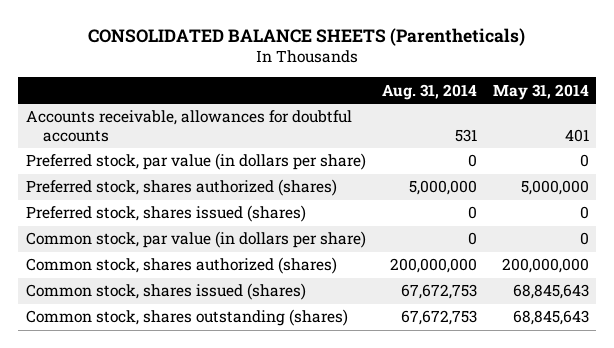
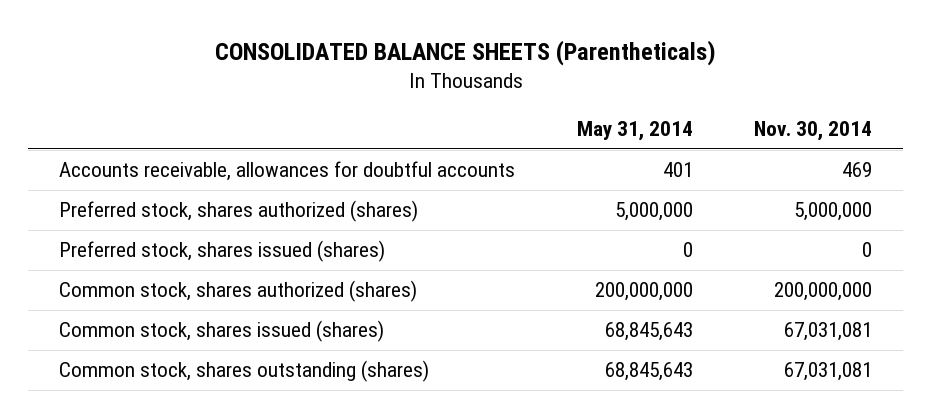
[381,83,477,100] Aug. 31, 2014 -> none
none -> [754,121,873,142] Nov. 30, 2014
[25,153,366,171] Preferred stock, par value (in dollars per share) -> none
[25,231,366,249] Common stock, par value (in dollars per share) -> none

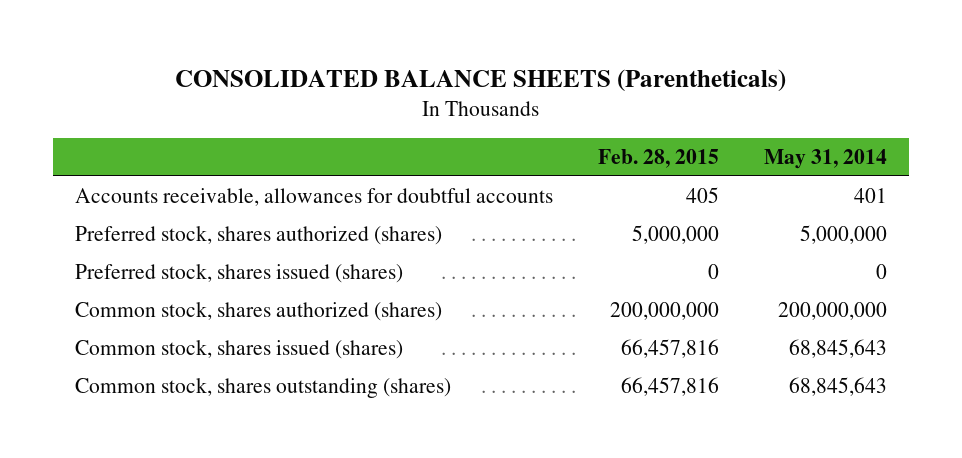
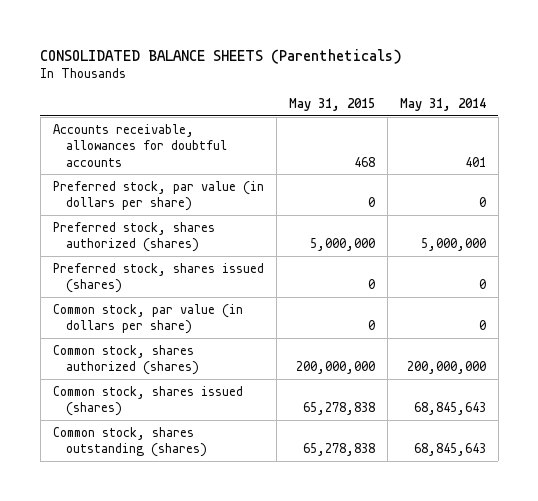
[598,148,720,168] Feb. 28, 2015 -> none
none -> [288,98,375,112] May 31, 2015
none -> [52,180,264,212] Preferred stock, par value (in dollars per share)
none -> [52,303,243,335] Common stock, par value (in dollars per share)

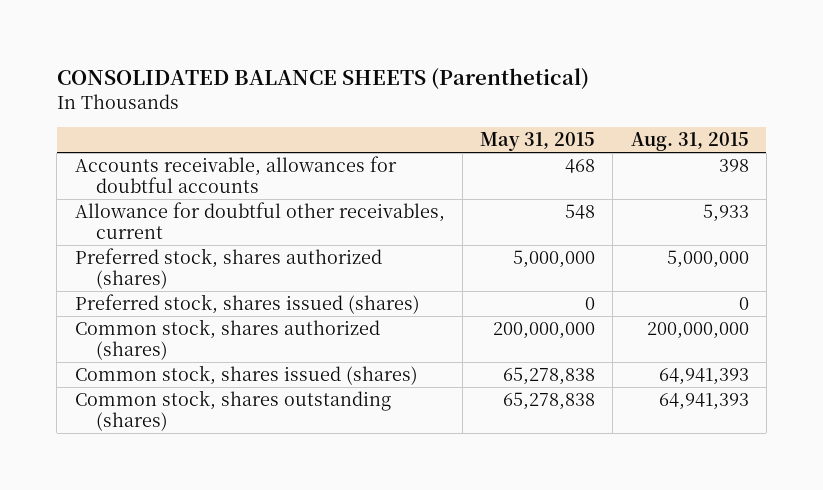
[40,48,403,64] CONSOLIDATED BALANCE SHEETS (Parentheticals) -> [56,67,589,90] CONSOLIDATED BALANCE SHEETS (Parenthetical)
[399,98,486,112] May 31, 2014 -> none
none -> [630,131,749,151] Aug. 31, 2015
[52,180,264,212] Preferred stock, par value (in dollars per share) -> none
none -> [74,202,445,239] Allowance for doubtful other receivables, current
[52,303,243,335] Common stock, par value (in dollars per share) -> none

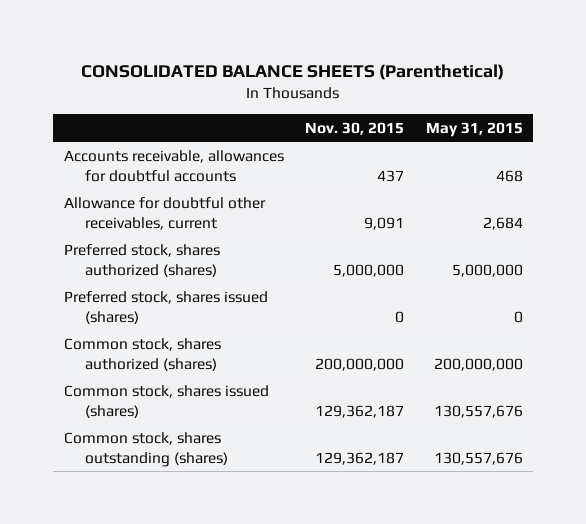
[630,131,749,151] Aug. 31, 2015 -> none
none -> [305,121,405,135] Nov. 30, 2015
[565,204,596,220] 548 -> [482,216,523,230] 2,684
[503,367,596,386] 65,278,838 -> [433,404,523,418] 130,557,676
[503,392,596,411] 65,278,838 -> [433,451,523,465] 130,557,676

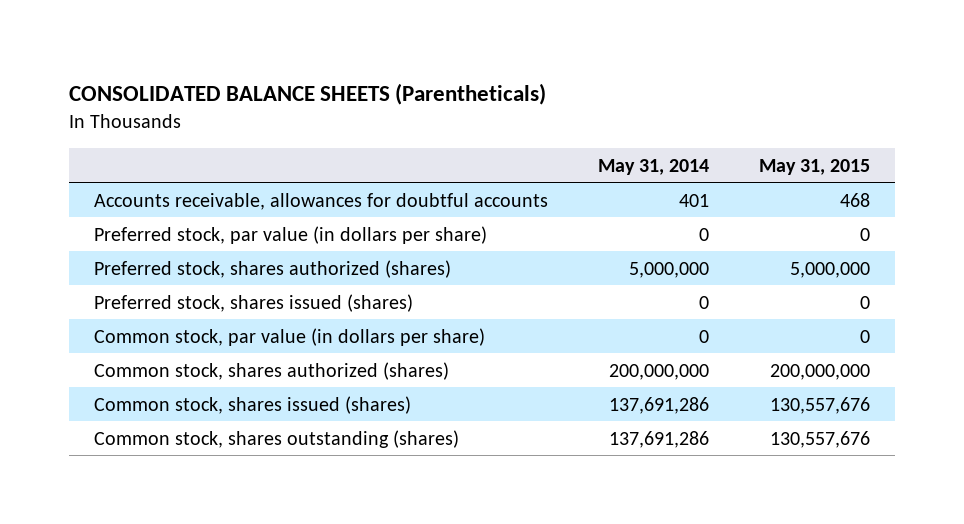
[81,64,505,81] CONSOLIDATED BALANCE SHEETS (Parenthetical) -> [69,82,547,105] CONSOLIDATED BALANCE SHEETS (Parentheticals)
[305,121,405,135] Nov. 30, 2015 -> none
none -> [597,158,709,175] May 31, 2014
[63,196,266,230] Allowance for doubtful other receivables, current -> none
none -> [94,225,488,244] Preferred stock, par value (in dollars per share)
none -> [94,327,486,346] Common stock, par value (in dollars per share)

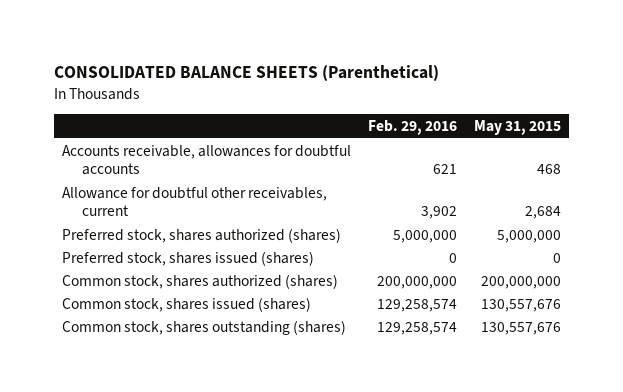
[69,82,547,105] CONSOLIDATED BALANCE SHEETS (Parentheticals) -> [53,64,439,81] CONSOLIDATED BALANCE SHEETS (Parenthetical)
[597,158,709,175] May 31, 2014 -> none
none -> [368,119,458,135] Feb. 29, 2016
[94,225,488,244] Preferred stock, par value (in dollars per share) -> none
none -> [62,186,328,216] Allowance for doubtful other receivables, current
[94,327,486,346] Common stock, par value (in dollars per share) -> none

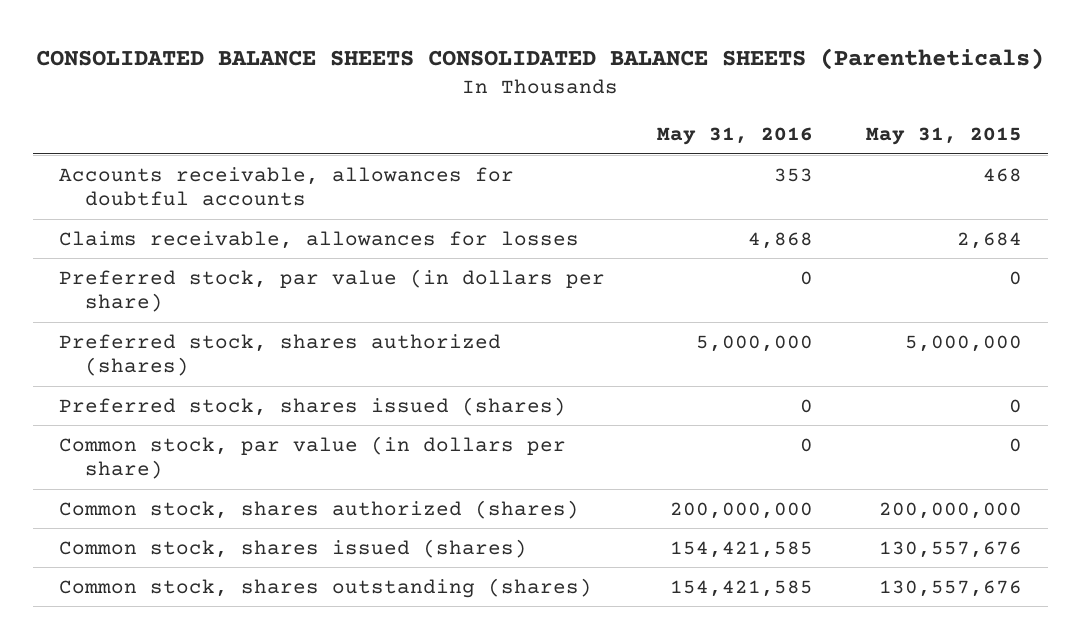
[53,64,439,81] CONSOLIDATED BALANCE SHEETS (Parenthetical) -> [36,48,1045,71] CONSOLIDATED BALANCE SHEETS CONSOLIDATED BALANCE SHEETS (Parentheticals)
[368,119,458,135] Feb. 29, 2016 -> none
none -> [657,127,814,146] May 31, 2016
[62,186,328,216] Allowance for doubtful other receivables, current -> [59,230,580,249] Claims receivable, allowances for losses
none -> [59,268,606,313] Preferred stock, par value (in dollars per share)
none -> [59,435,567,480] Common stock, par value (in dollars per share)

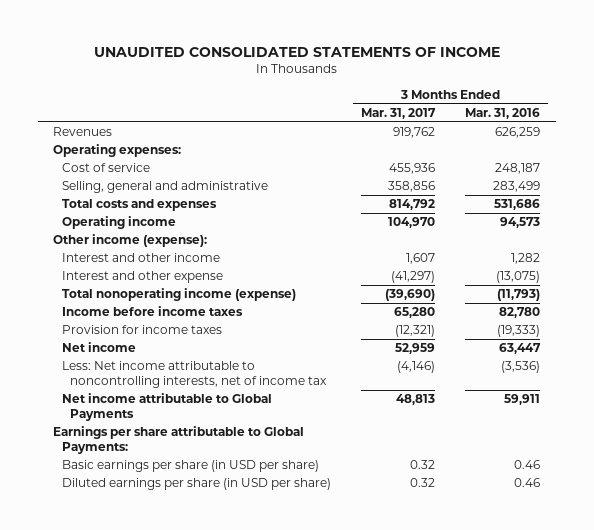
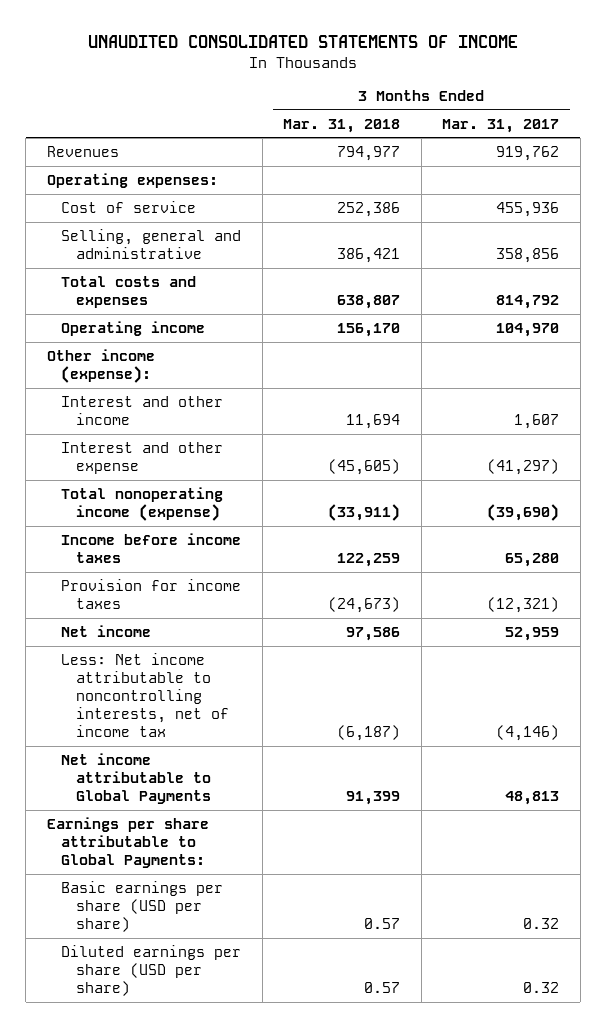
[465,107,541,119] Mar. 31, 2016 -> none
none -> [283,118,401,133] Mar. 31, 2018
[61,460,319,473] Basic earnings per share (in USD per share) -> [61,880,224,932] Basic earnings per share (USD per share)
[61,478,331,491] Diluted earnings per share (in USD per share) -> [61,944,242,996] Diluted earnings per share (USD per share)

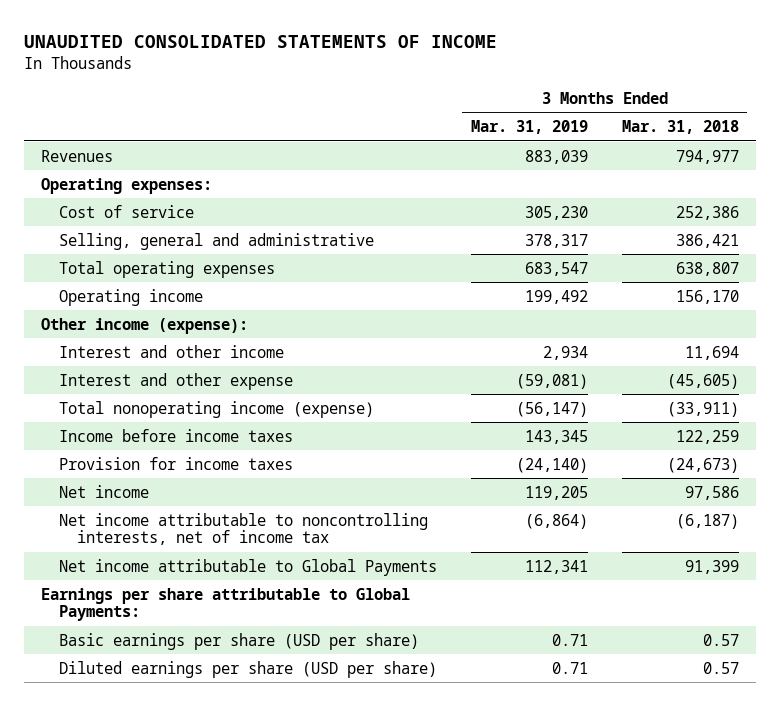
[442,118,560,133] Mar. 31, 2017 -> none
none -> [470,119,588,134] Mar. 31, 2019
[61,275,197,308] Total costs and expenses -> [59,260,276,278] Total operating expenses
[61,652,229,737] Less: Net income attributable to noncontrolling interests, net of income tax -> [59,512,429,546] Net income attributable to noncontrolling interests, net of income tax

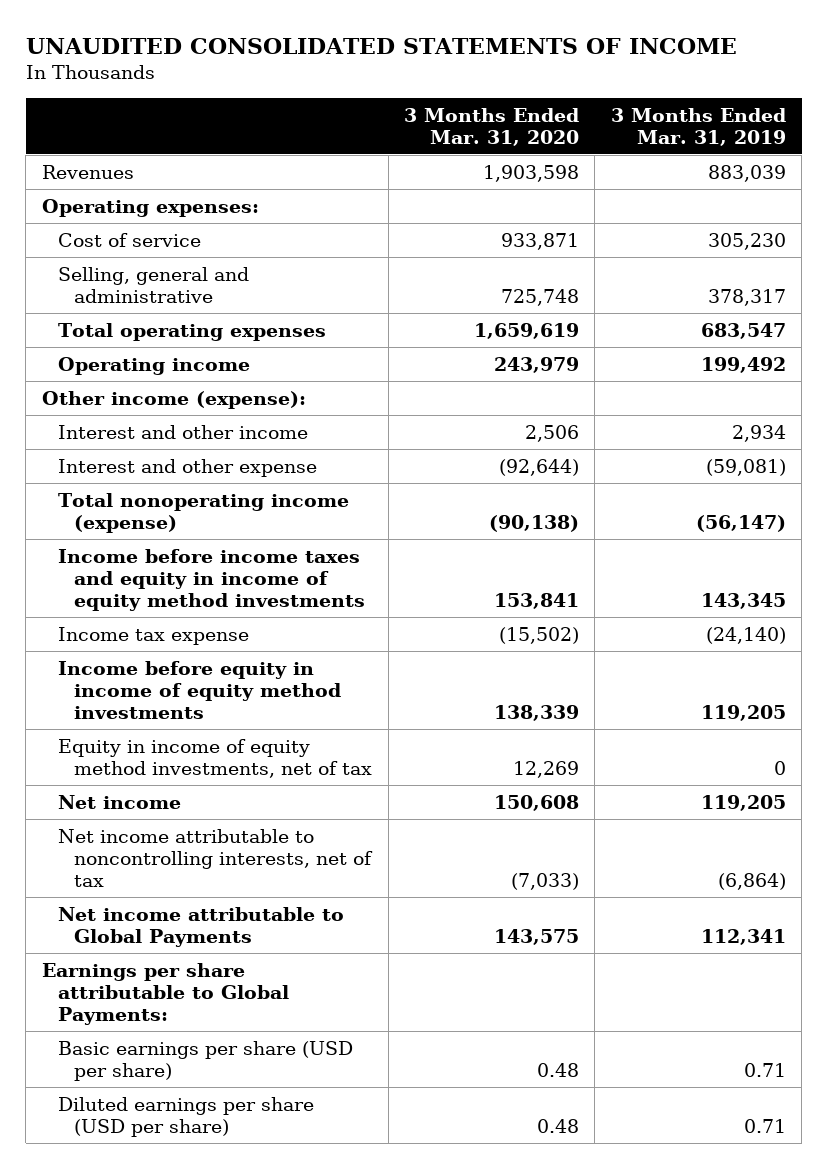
[621,119,739,134] Mar. 31, 2018 -> none
none -> [404,107,580,146] 3 Months Ended Mar. 31, 2020
[59,428,294,442] Income before income taxes -> [57,548,366,612] Income before income taxes and equity in income of equity method investments
[59,456,294,470] Provision for income taxes -> [57,626,249,645] Income tax expense
none -> [57,660,342,720] Income before equity in income of equity method investments
none -> [57,738,373,778] Equity in income of equity method investments, net of tax
[59,512,429,546] Net income attributable to noncontrolling interests, net of income tax -> [57,828,374,888] Net income attributable to noncontrolling interests, net of tax

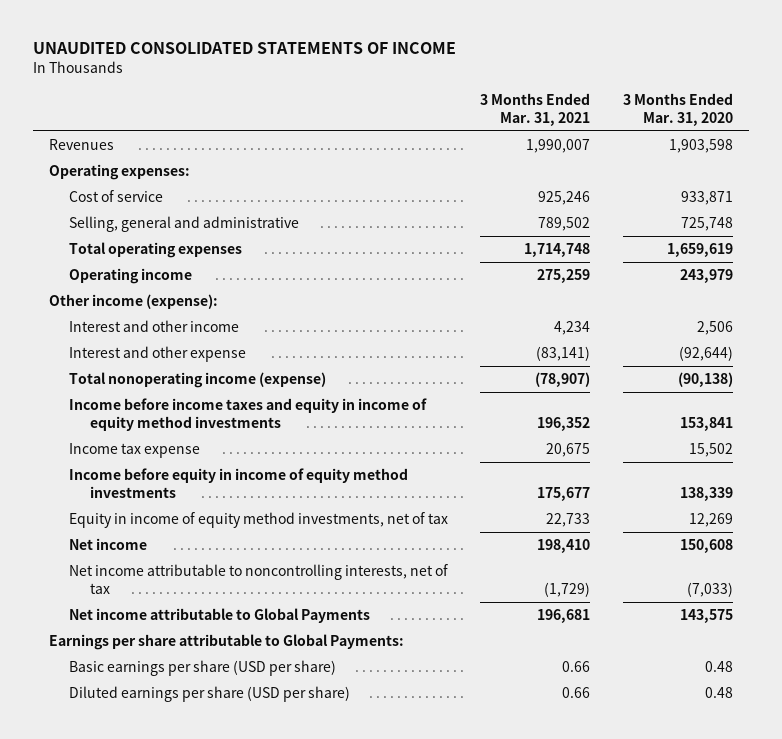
[610,107,786,146] 3 Months Ended Mar. 31, 2019 -> none
none -> [480,92,591,126] 3 Months Ended Mar. 31, 2021
[499,626,580,644] (15,502) -> [688,443,733,458] 15,502

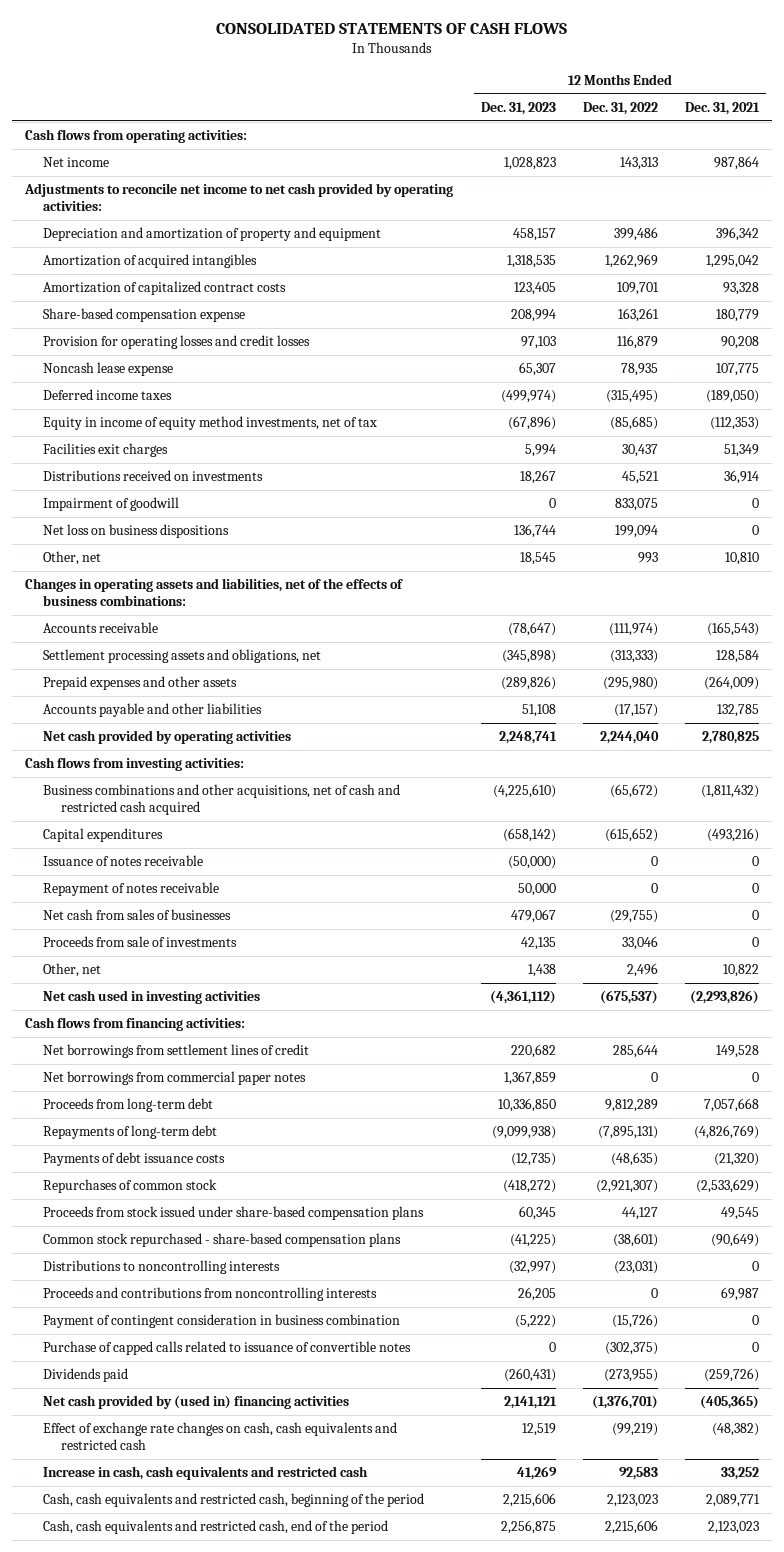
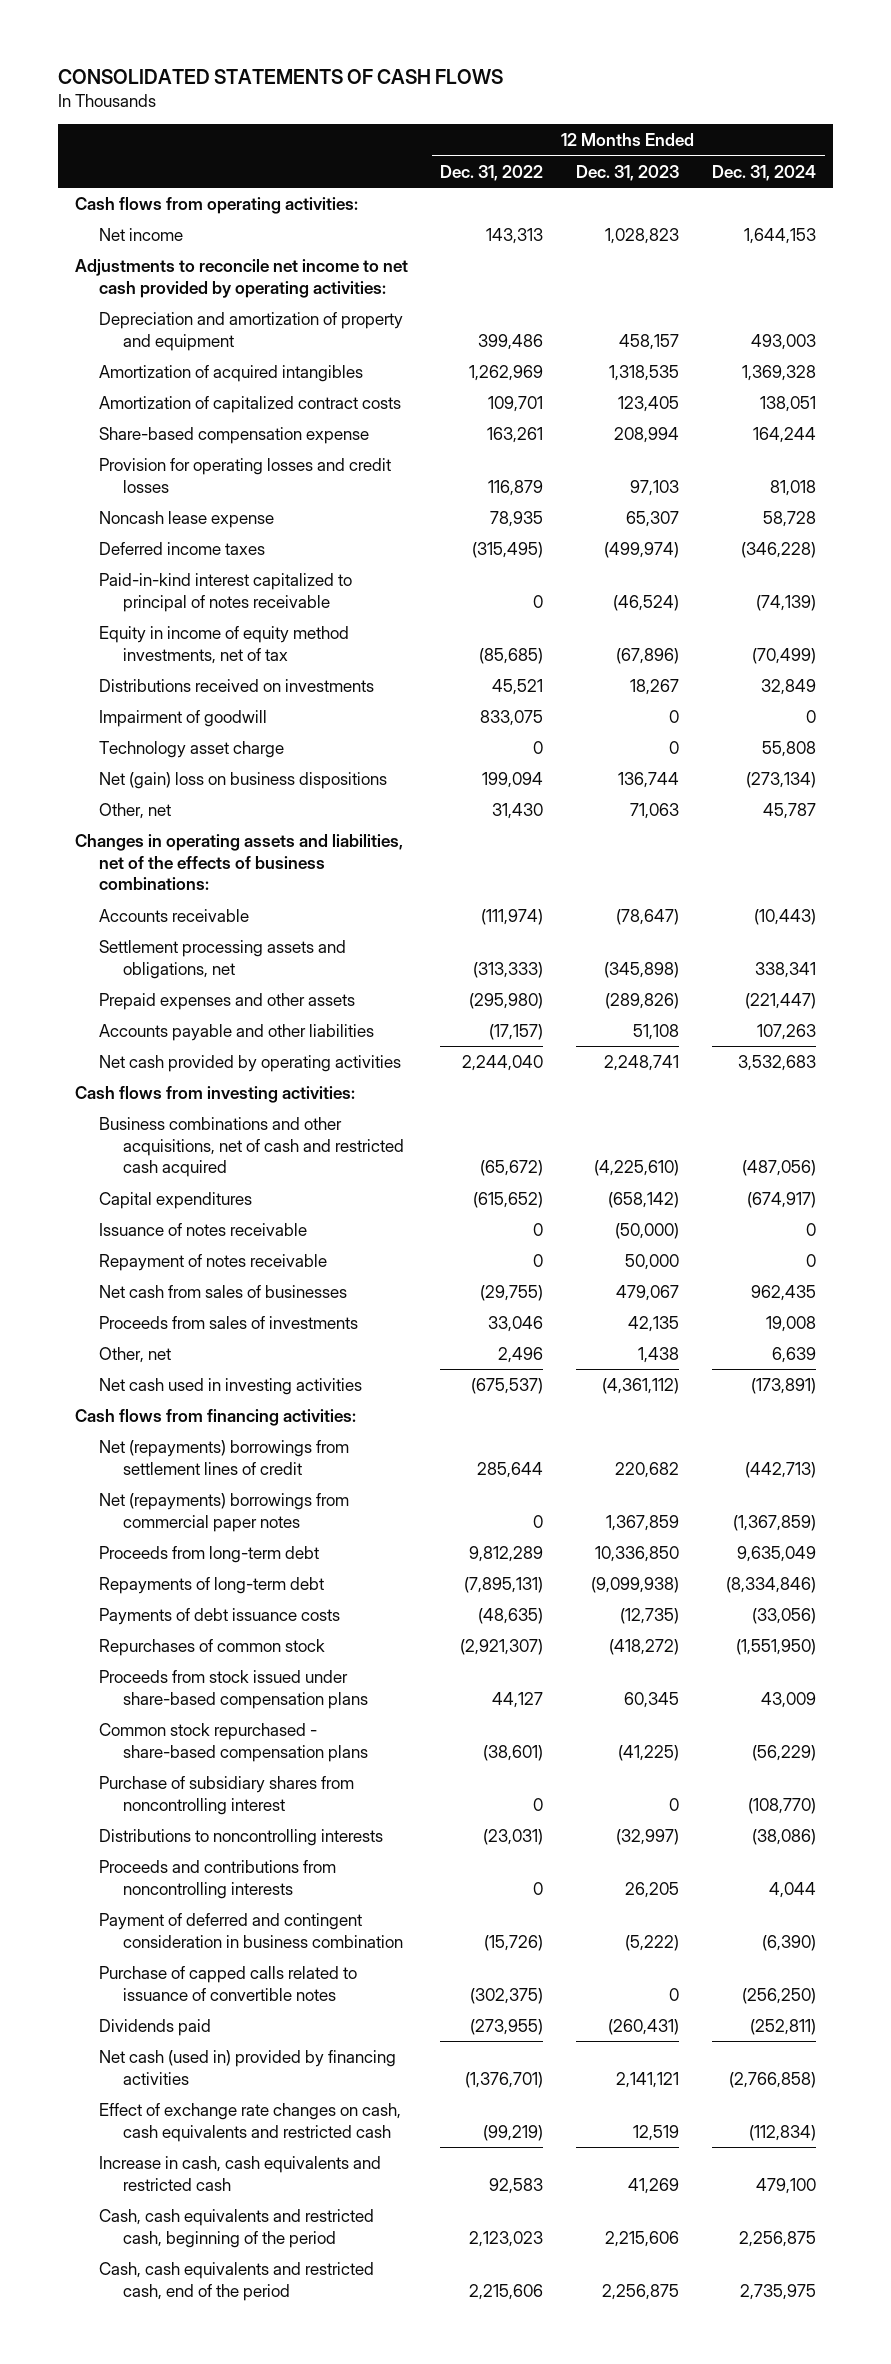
[684,102,760,116] Dec. 31, 2021 -> none
none -> [712,164,817,181] Dec. 31, 2024
none -> [98,572,352,612] Paid-in-kind interest capitalized to principal of notes receivable
[43,443,169,458] Facilities exit charges -> none
none -> [98,740,284,758] Technology asset charge
[43,524,230,539] Net loss on business dispositions -> [98,771,387,789] Net (gain) loss on business dispositions
[519,552,556,566] 18,545 -> [630,802,680,819] 71,063
[637,552,658,564] 993 -> [492,802,544,819] 31,430
[43,936,238,948] Proceeds from sale of investments -> [98,1315,358,1329] Proceeds from sales of investments
[43,1044,310,1059] Net borrowings from settlement lines of credit -> [98,1439,349,1475] Net (repayments) borrowings from settlement lines of credit
[43,1071,307,1086] Net borrowings from commercial paper notes -> [98,1492,349,1532] Net (repayments) borrowings from commercial paper notes
none -> [98,1775,354,1815] Purchase of subsidiary shares from noncontrolling interest
[43,1314,401,1329] Payment of contingent consideration in business combination -> [98,1912,403,1948] Payment of deferred and contingent consideration in business combination
[43,1395,350,1410] Net cash provided by (used in) financing activities -> [98,2049,396,2085] Net cash (used in) provided by financing activities

